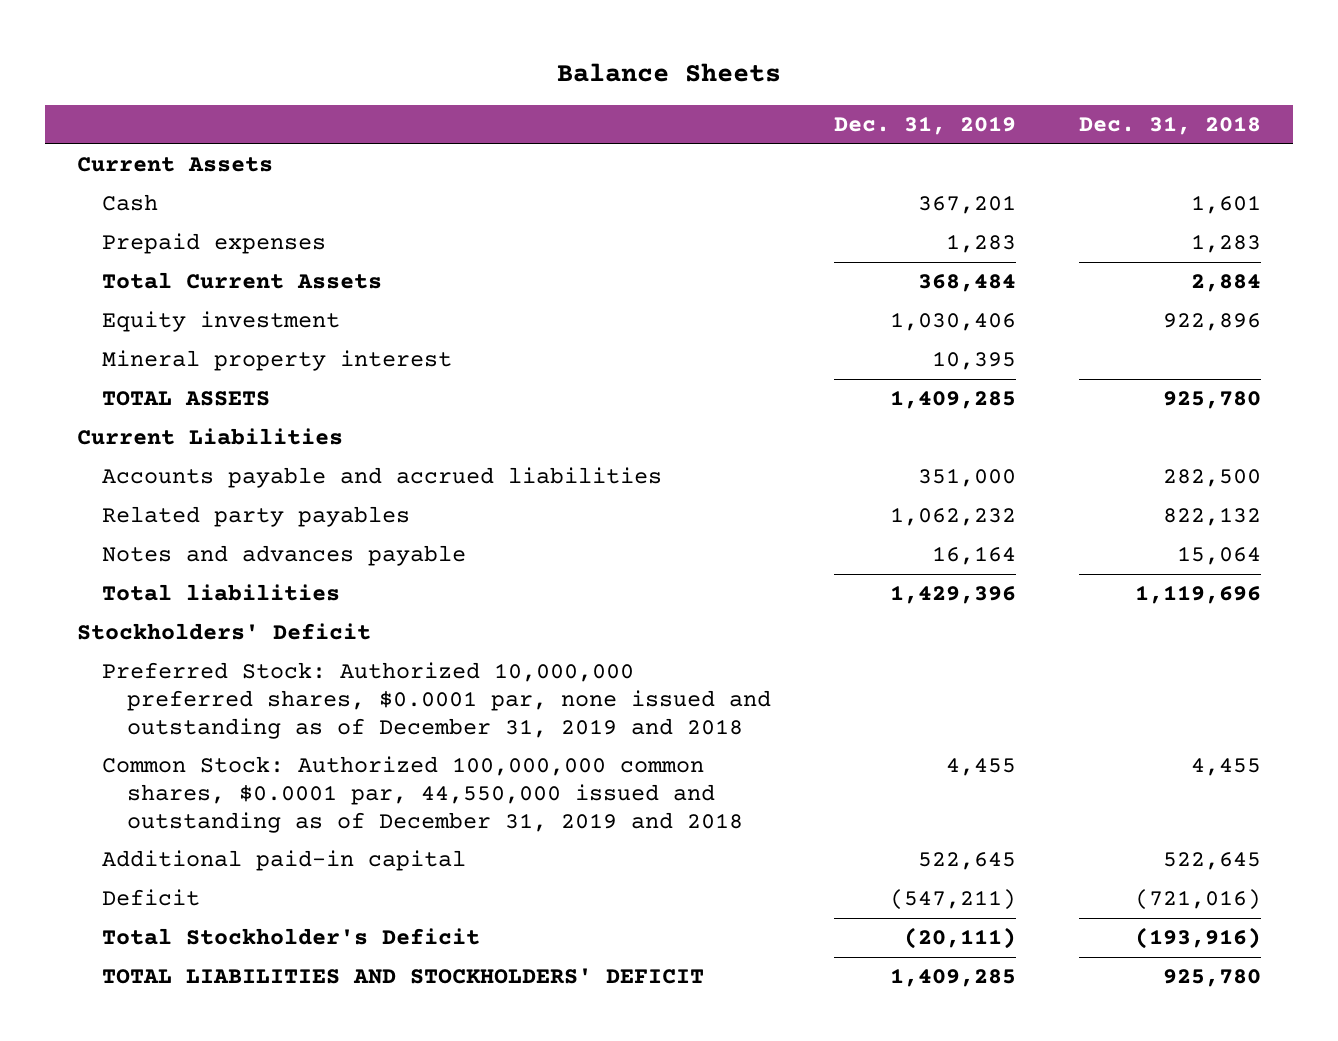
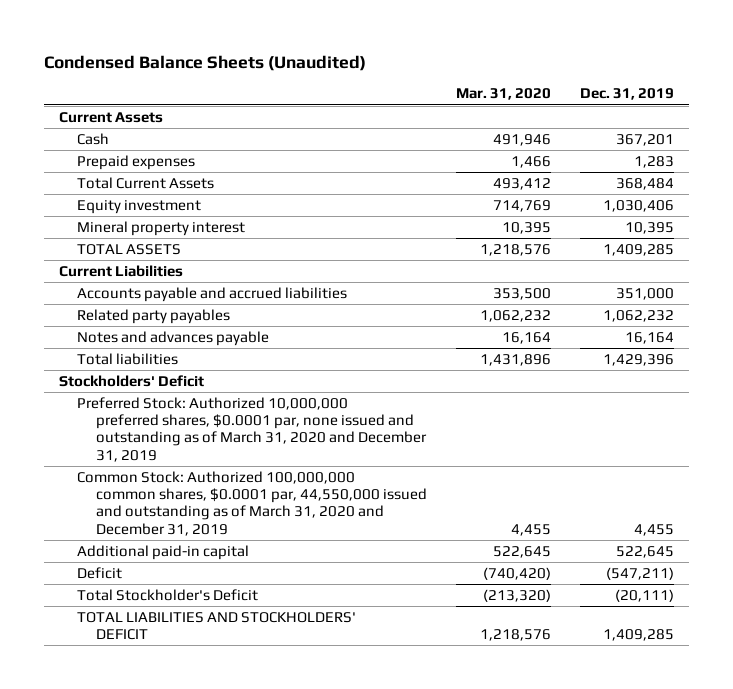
[556,63,781,83] Balance Sheets -> [44,54,367,71] Condensed Balance Sheets (Unaudited)
[1079,116,1262,136] Dec. 31, 2018 -> none
none -> [455,88,551,101] Mar. 31, 2020
[101,662,772,739] Preferred Stock: Authorized 10,000,000 preferred shares, $0.0001 par, none issued and outstanding as of December 31, 2019 and 2018 -> [77,396,427,462] Preferred Stock: Authorized 10,000,000 preferred shares, $0.0001 par, none issued and outstanding as of March 31, 2020 and December 31, 2019
[101,756,744,833] Common Stock: Authorized 100,000,000 common shares, $0.0001 par, 44,550,000 issued and outstanding as of December 31, 2019 and 2018 -> [77,470,427,536] Common Stock: Authorized 100,000,000 common shares, $0.0001 par, 44,550,000 issued and outstanding as of March 31, 2020 and December 31, 2019

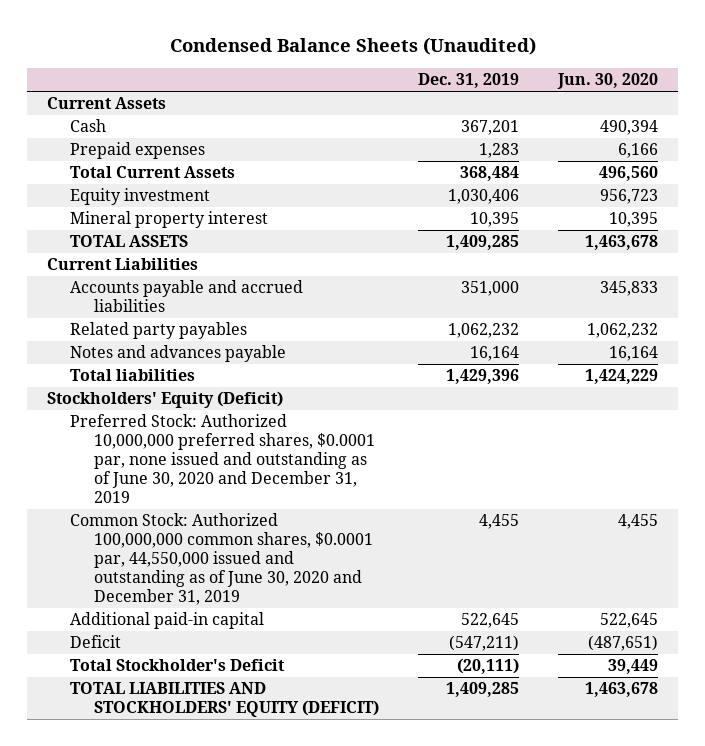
[455,88,551,101] Mar. 31, 2020 -> none
none -> [557,73,659,90] Jun. 30, 2020
[58,374,204,387] Stockholders' Deficit -> [46,391,283,409] Stockholders' Equity (Deficit)
[77,396,427,462] Preferred Stock: Authorized 10,000,000 preferred shares, $0.0001 par, none issued and outstanding as of March 31, 2020 and December 31, 2019 -> [70,414,375,504] Preferred Stock: Authorized 10,000,000 preferred shares, $0.0001 par, none issued and outstanding as of June 30, 2020 and December 31, 2019
[77,470,427,536] Common Stock: Authorized 100,000,000 common shares, $0.0001 par, 44,550,000 issued and outstanding as of March 31, 2020 and December 31, 2019 -> [70,513,373,606] Common Stock: Authorized 100,000,000 common shares, $0.0001 par, 44,550,000 issued and outstanding as of June 30, 2020 and December 31, 2019
[77,611,357,641] TOTAL LIABILITIES AND STOCKHOLDERS' DEFICIT -> [70,682,379,718] TOTAL LIABILITIES AND STOCKHOLDERS' EQUITY (DEFICIT)

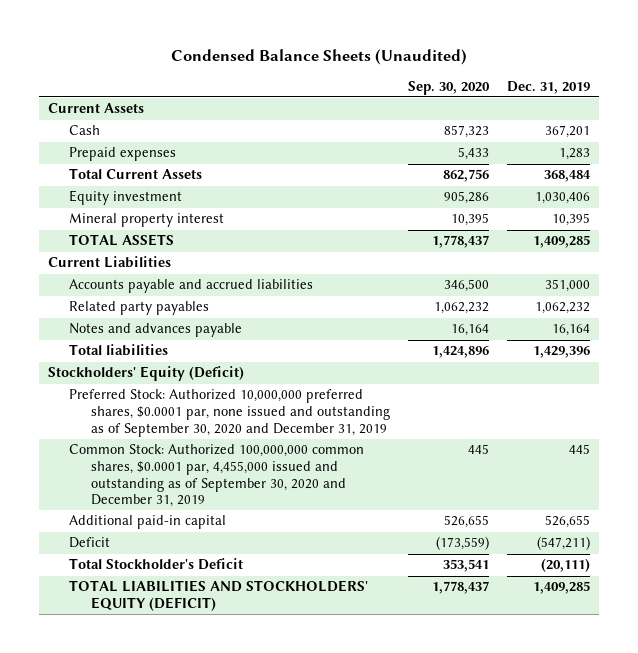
[557,73,659,90] Jun. 30, 2020 -> none
none -> [408,80,491,95] Sep. 30, 2020
[70,414,375,504] Preferred Stock: Authorized 10,000,000 preferred shares, $0.0001 par, none issued and outstanding as of June 30, 2020 and December 31, 2019 -> [69,389,391,437] Preferred Stock: Authorized 10,000,000 preferred shares, $0.0001 par, none issued and outstanding as of September 30, 2020 and December 31, 2019
[70,513,373,606] Common Stock: Authorized 100,000,000 common shares, $0.0001 par, 44,550,000 issued and outstanding as of June 30, 2020 and December 31, 2019 -> [69,444,365,508] Common Stock: Authorized 100,000,000 common shares, $0.0001 par, 4,455,000 issued and outstanding as of September 30, 2020 and December 31, 2019
[479,514,520,530] 4,455 -> [569,444,591,455] 445
[461,613,520,629] 522,645 -> [545,515,591,529] 526,655

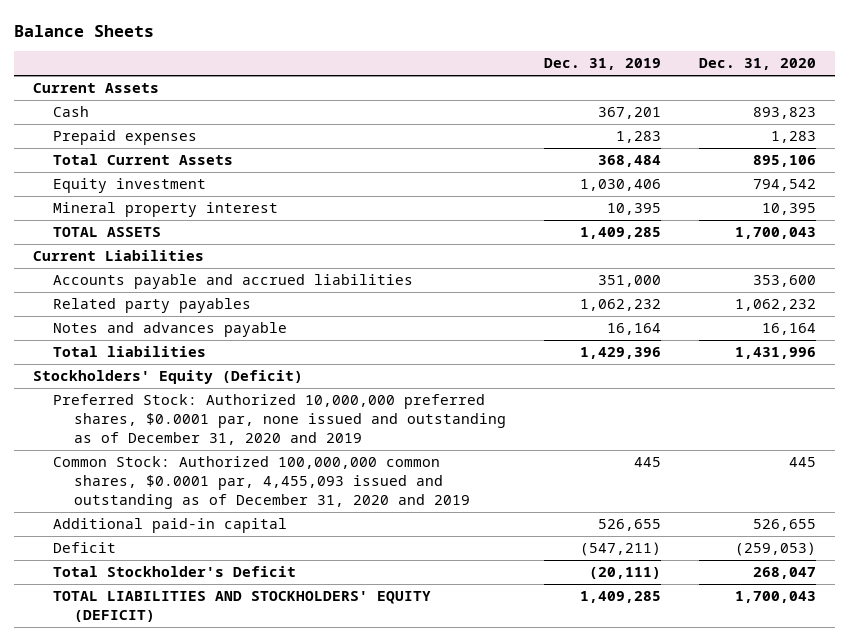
[170,48,467,65] Condensed Balance Sheets (Unaudited) -> [13,24,154,37] Balance Sheets
[408,80,491,95] Sep. 30, 2020 -> none
none -> [698,58,816,71] Dec. 31, 2020
[69,389,391,437] Preferred Stock: Authorized 10,000,000 preferred shares, $0.0001 par, none issued and outstanding as of September 30, 2020 and December 31, 2019 -> [53,394,507,445] Preferred Stock: Authorized 10,000,000 preferred shares, $0.0001 par, none issued and outstanding as of December 31, 2020 and 2019
[69,444,365,508] Common Stock: Authorized 100,000,000 common shares, $0.0001 par, 4,455,000 issued and outstanding as of September 30, 2020 and December 31, 2019 -> [53,456,471,509] Common Stock: Authorized 100,000,000 common shares, $0.0001 par, 4,455,093 issued and outstanding as of December 31, 2020 and 2019

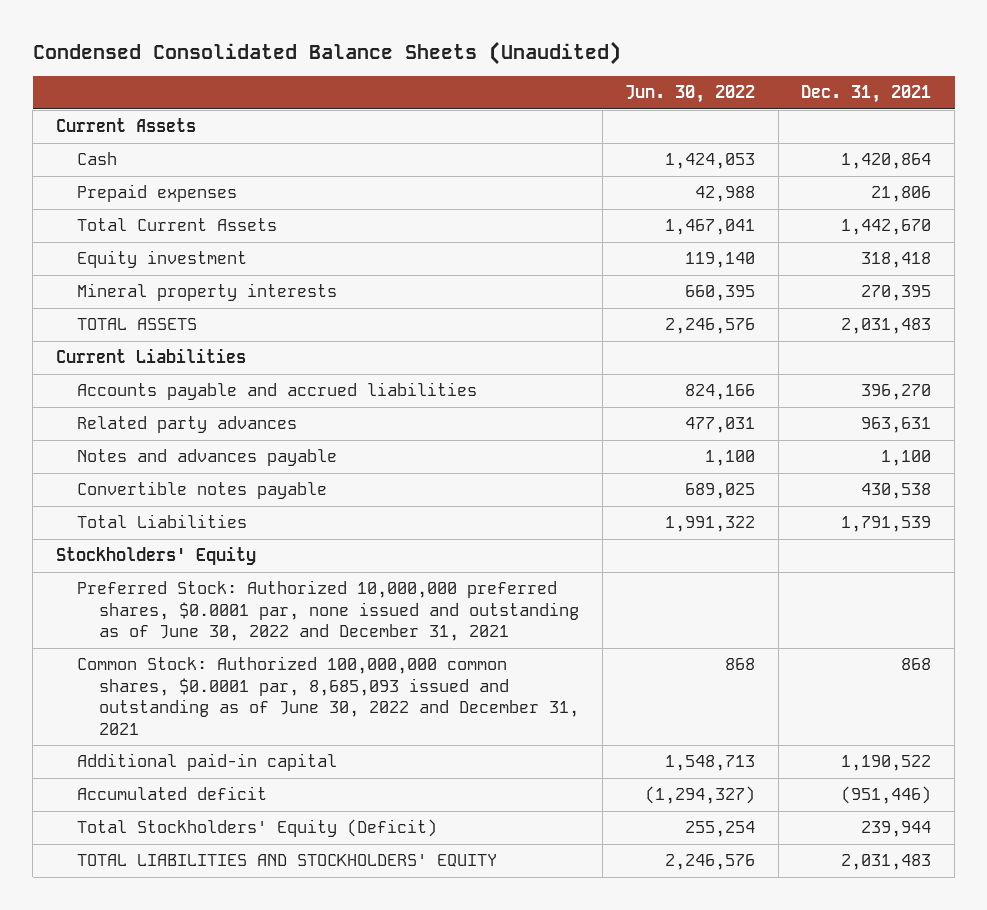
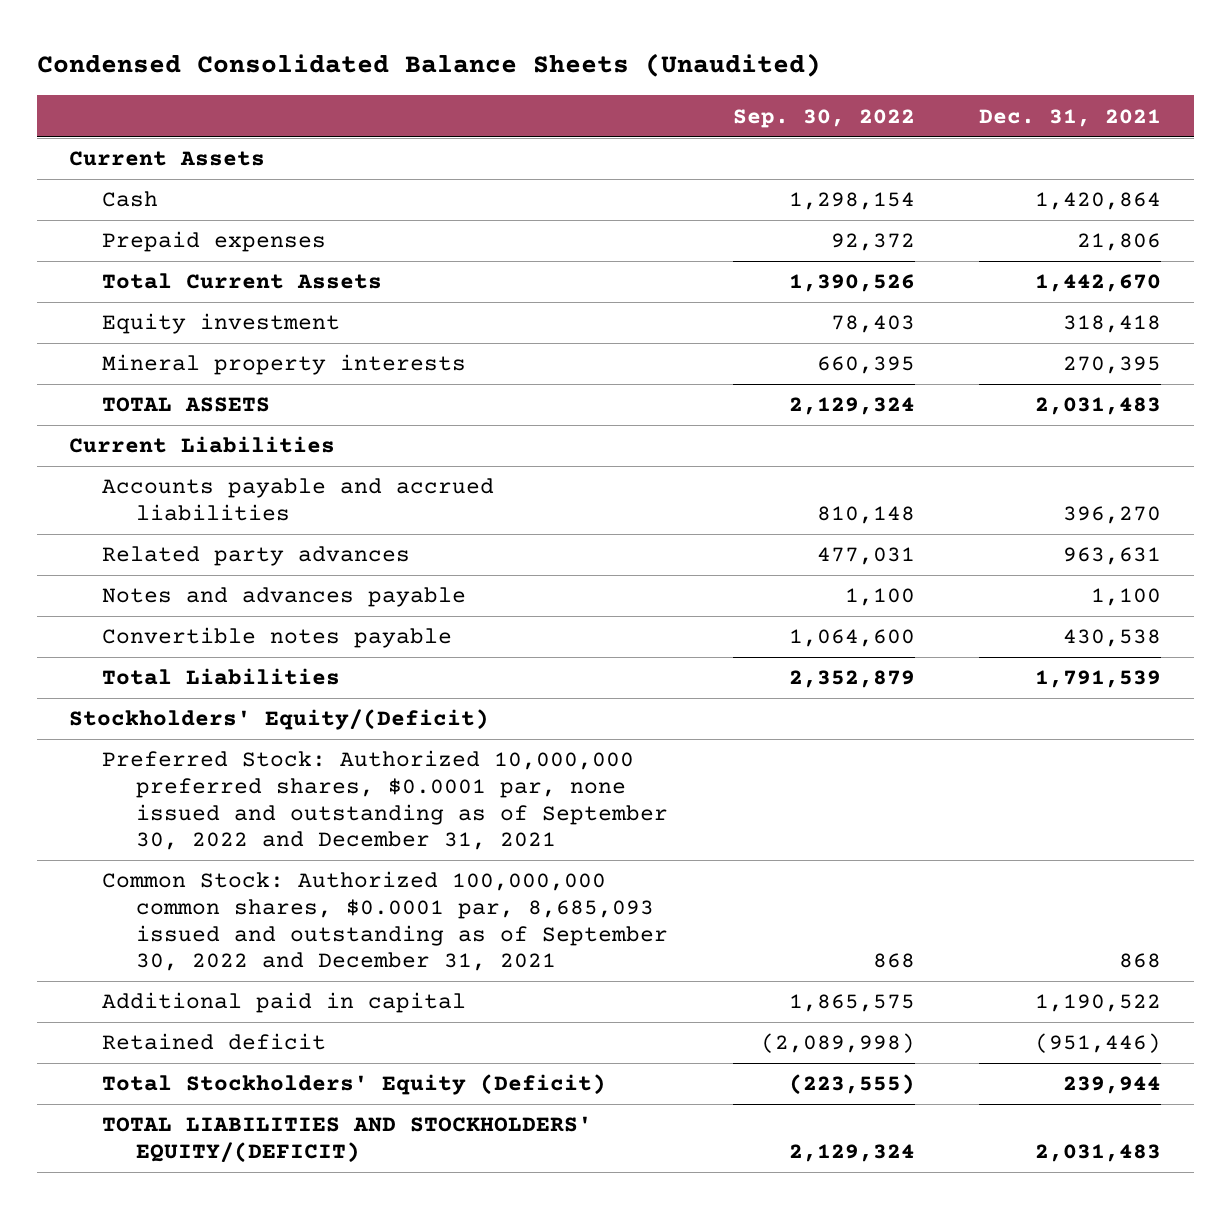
[625,85,756,104] Jun. 30, 2022 -> none
none -> [732,108,915,128] Sep. 30, 2022
[55,546,256,566] Stockholders' Equity -> [68,709,489,731] Stockholders' Equity/(Deficit)
[77,580,579,642] Preferred Stock: Authorized 10,000,000 preferred shares, $0.0001 par, none issued and outstanding as of June 30, 2022 and December 31, 2021 -> [102,750,668,851] Preferred Stock: Authorized 10,000,000 preferred shares, $0.0001 par, none issued and outstanding as of September 30, 2022 and December 31, 2021
[77,656,579,735] Common Stock: Authorized 100,000,000 common shares, $0.0001 par, 8,685,093 issued and outstanding as of June 30, 2022 and December 31, 2021 -> [102,871,668,972] Common Stock: Authorized 100,000,000 common shares, $0.0001 par, 8,685,093 issued and outstanding as of September 30, 2022 and December 31, 2021
[77,753,338,772] Additional paid-in capital -> [102,992,467,1014] Additional paid in capital
[77,786,268,801] Accumulated deficit -> [102,1033,327,1051] Retained deficit
[77,854,498,868] TOTAL LIABILITIES AND STOCKHOLDERS' EQUITY -> [102,1116,593,1164] TOTAL LIABILITIES AND STOCKHOLDERS' EQUITY/(DEFICIT)

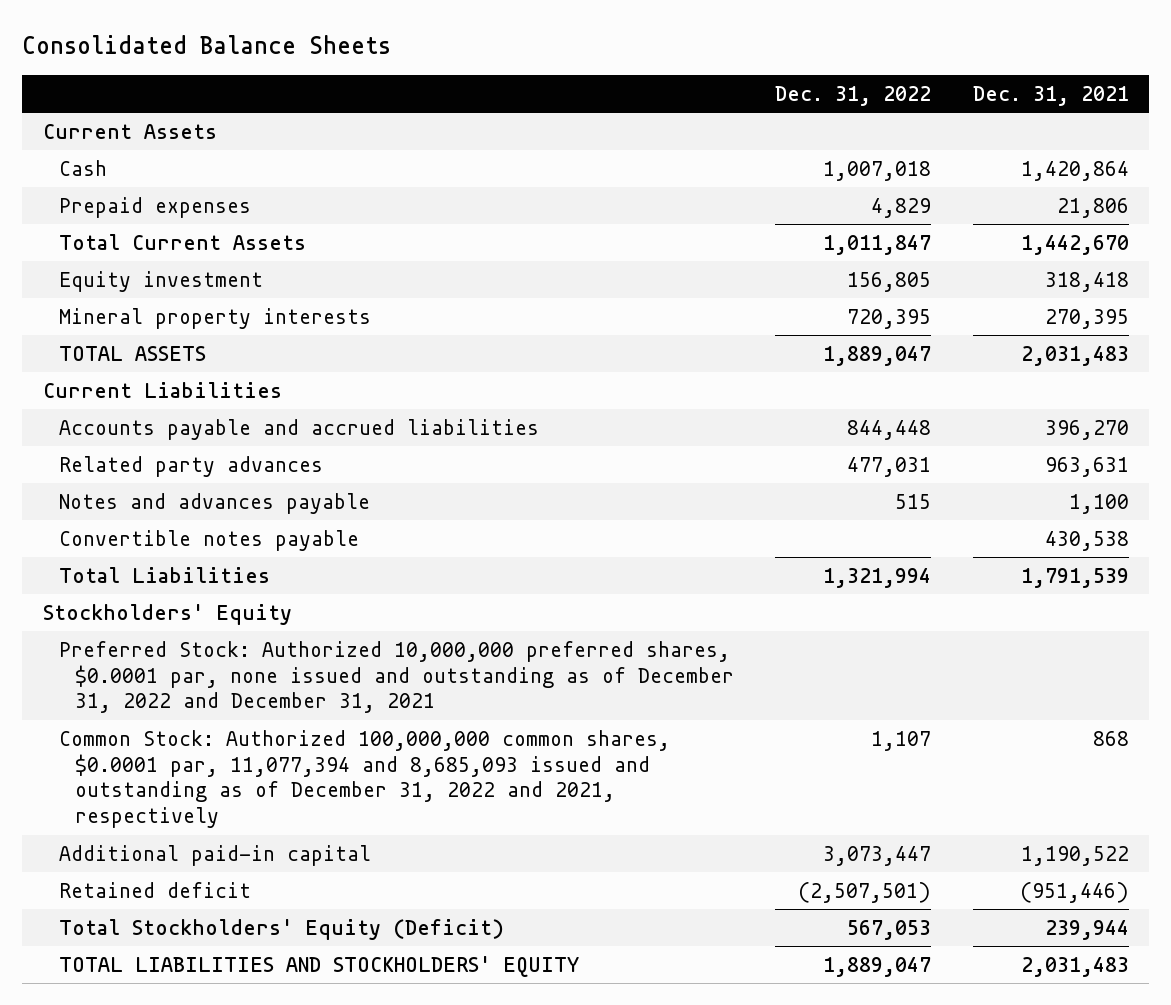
[36,53,821,78] Condensed Consolidated Balance Sheets (Unaudited) -> [21,35,391,55] Consolidated Balance Sheets
[732,108,915,128] Sep. 30, 2022 -> none
none -> [775,86,932,107] Dec. 31, 2022
[68,709,489,731] Stockholders' Equity/(Deficit) -> [42,603,292,625] Stockholders' Equity
[102,750,668,851] Preferred Stock: Authorized 10,000,000 preferred shares, $0.0001 par, none issued and outstanding as of September 30, 2022 and December 31, 2021 -> [58,640,735,714] Preferred Stock: Authorized 10,000,000 preferred shares, $0.0001 par, none issued and outstanding as of December 31, 2022 and December 31, 2021
[102,871,668,972] Common Stock: Authorized 100,000,000 common shares, $0.0001 par, 8,685,093 issued and outstanding as of September 30, 2022 and December 31, 2021 -> [58,729,670,829] Common Stock: Authorized 100,000,000 common shares, $0.0001 par, 11,077,394 and 8,685,093 issued and outstanding as of December 31, 2022 and 2021, respectively
[102,992,467,1014] Additional paid in capital -> [58,844,371,866] Additional paid-in capital
[102,1116,593,1164] TOTAL LIABILITIES AND STOCKHOLDERS' EQUITY/(DEFICIT) -> [58,955,579,977] TOTAL LIABILITIES AND STOCKHOLDERS' EQUITY

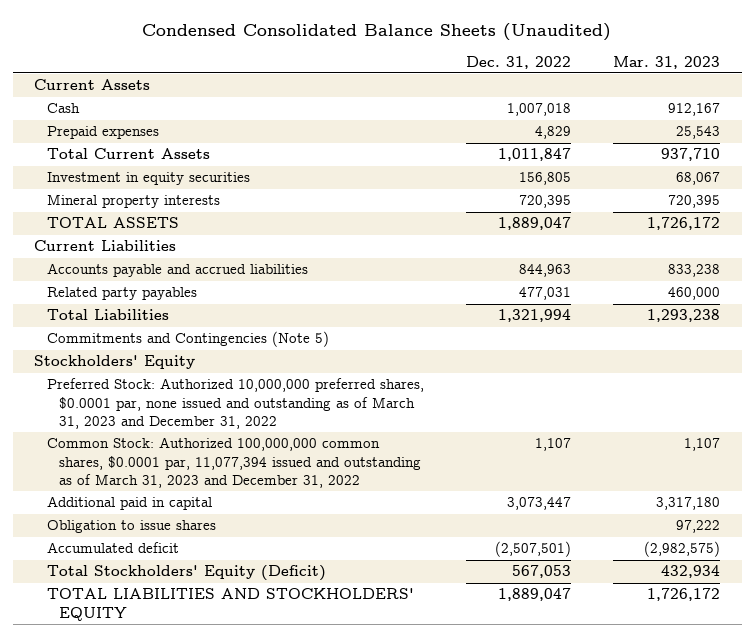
[21,35,391,55] Consolidated Balance Sheets -> [142,22,612,41] Condensed Consolidated Balance Sheets (Unaudited)
[972,86,1129,107] Dec. 31, 2021 -> none
none -> [613,55,721,69] Mar. 31, 2023
[58,270,263,292] Equity investment -> [46,172,250,186] Investment in equity securities
[58,492,370,514] Notes and advances payable -> none
[58,529,359,551] Convertible notes payable -> none
[847,419,932,440] 844,448 -> [519,264,572,278] 844,963
[58,455,323,477] Related party advances -> [46,287,197,301] Related party payables
none -> [46,331,329,348] Commitments and Contingencies (Note 5)
[58,640,735,714] Preferred Stock: Authorized 10,000,000 preferred shares, $0.0001 par, none issued and outstanding as of December 31, 2022 and December 31, 2021 -> [46,378,424,429] Preferred Stock: Authorized 10,000,000 preferred shares, $0.0001 par, none issued and outstanding as of March 31, 2023 and December 31, 2022
[58,729,670,829] Common Stock: Authorized 100,000,000 common shares, $0.0001 par, 11,077,394 and 8,685,093 issued and outstanding as of December 31, 2022 and 2021, respectively -> [46,437,422,488] Common Stock: Authorized 100,000,000 common shares, $0.0001 par, 11,077,394 issued and outstanding as of March 31, 2023 and December 31, 2022
[58,844,371,866] Additional paid-in capital -> [46,496,212,511] Additional paid in capital
none -> [46,520,216,534] Obligation to issue shares
[58,881,251,898] Retained deficit -> [46,542,179,554] Accumulated deficit

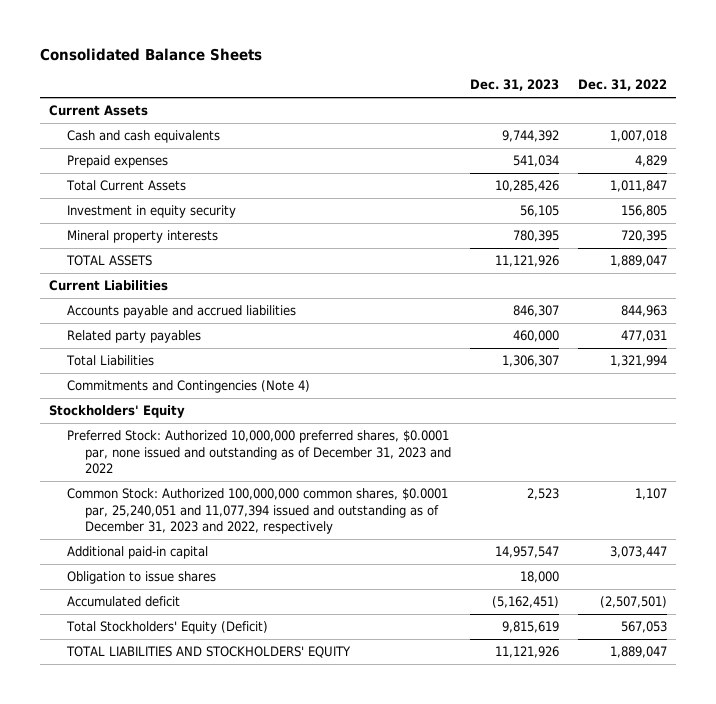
[142,22,612,41] Condensed Consolidated Balance Sheets (Unaudited) -> [39,47,262,61] Consolidated Balance Sheets
[613,55,721,69] Mar. 31, 2023 -> none
none -> [469,79,559,92] Dec. 31, 2023
[46,103,80,114] Cash -> [67,130,221,144] Cash and cash equivalents
[46,172,250,186] Investment in equity securities -> [67,205,237,219] Investment in equity security
[46,331,329,348] Commitments and Contingencies (Note 5) -> [67,380,311,394] Commitments and Contingencies (Note 4)
[46,378,424,429] Preferred Stock: Authorized 10,000,000 preferred shares, $0.0001 par, none issued and outstanding as of March 31, 2023 and December 31, 2022 -> [67,430,451,474] Preferred Stock: Authorized 10,000,000 preferred shares, $0.0001 par, none issued and outstanding as of December 31, 2023 and 2022
[46,437,422,488] Common Stock: Authorized 100,000,000 common shares, $0.0001 par, 11,077,394 issued and outstanding as of March 31, 2023 and December 31, 2022 -> [67,488,449,534] Common Stock: Authorized 100,000,000 common shares, $0.0001 par, 25,240,051 and 11,077,394 issued and outstanding as of December 31, 2023 and 2022, respectively
[46,496,212,511] Additional paid in capital -> [67,546,209,560] Additional paid-in capital

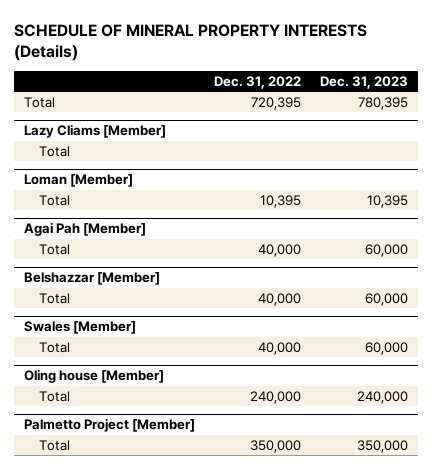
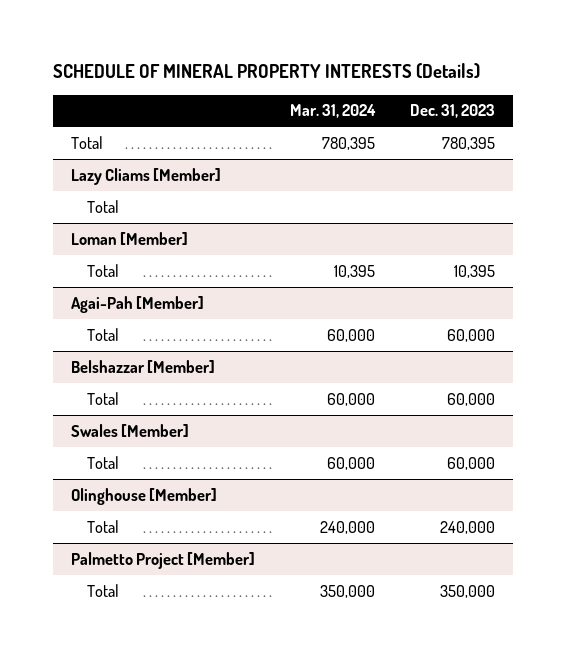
[214,75,302,89] Dec. 31, 2022 -> none
none -> [289,104,376,119] Mar. 31, 2024
[23,222,146,237] Agai Pah [Member] -> [70,295,204,313] Agai-Pah [Member]
[23,369,164,384] Oling house [Member] -> [70,487,217,505] Olinghouse [Member]

